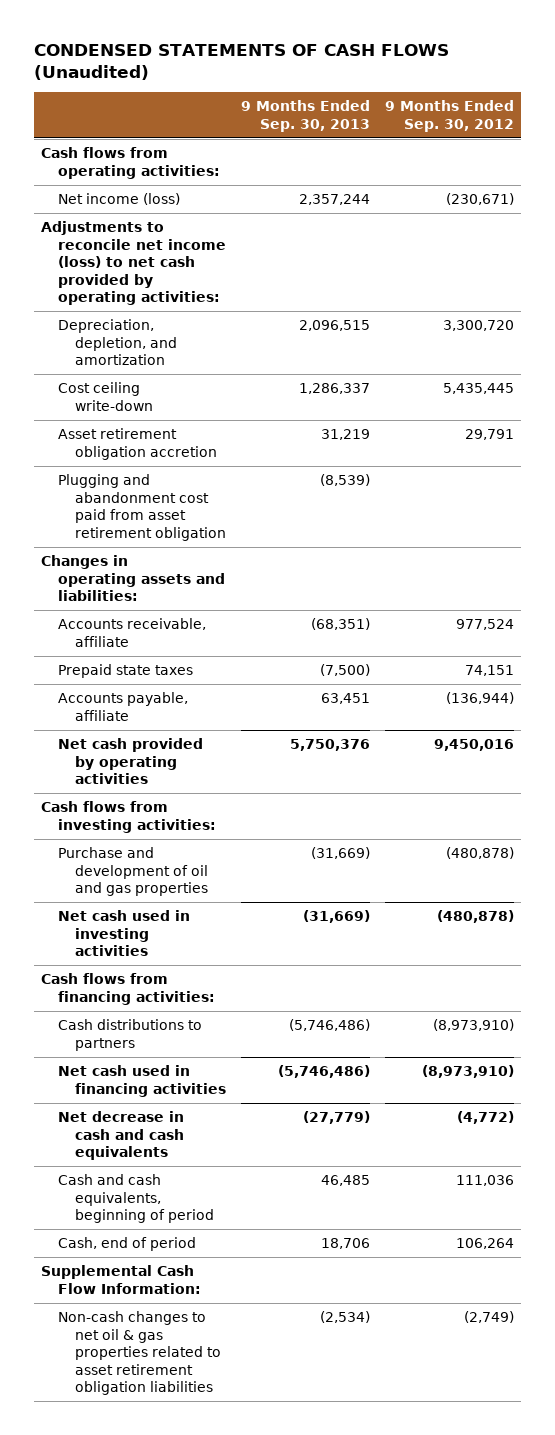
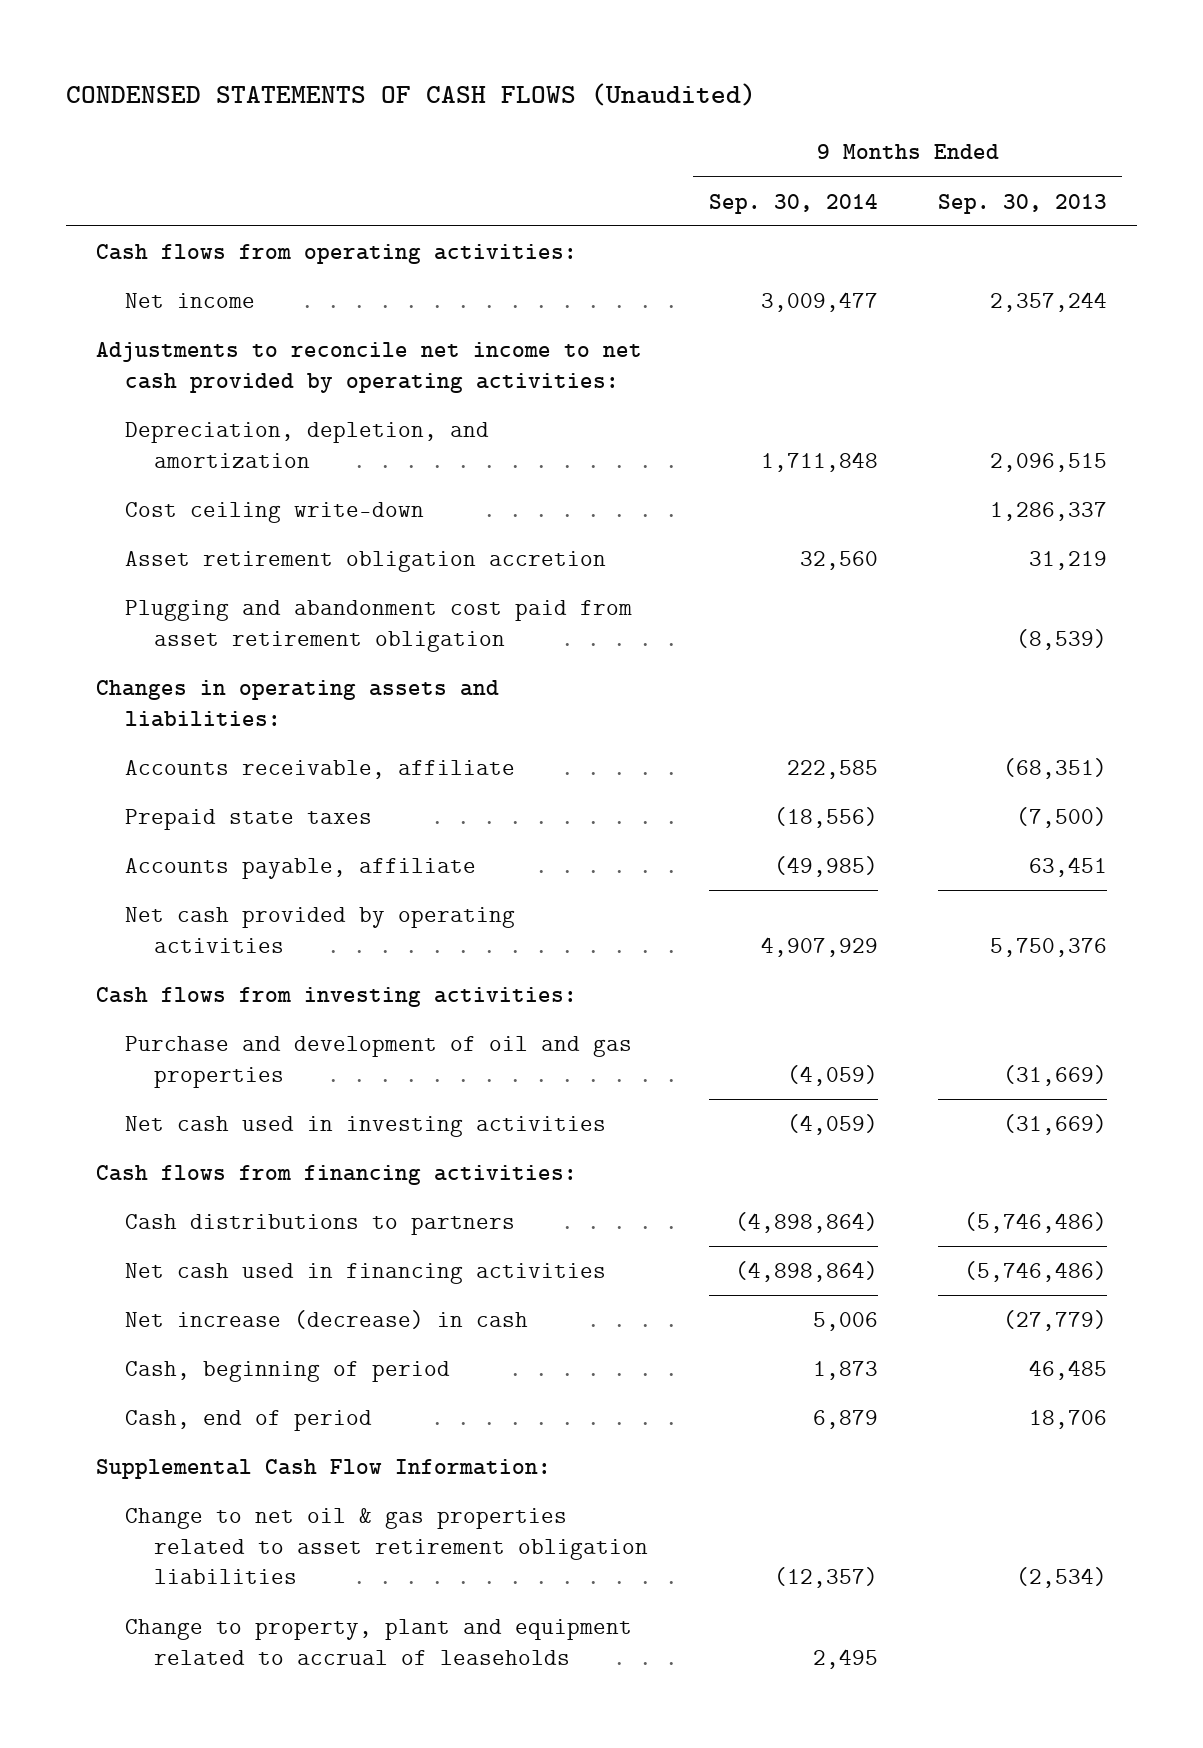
[384,100,514,132] 9 Months Ended Sep. 30, 2012 -> none
none -> [708,193,878,214] Sep. 30, 2014
[58,193,181,206] Net income (loss) -> [124,293,255,309] Net income
[41,221,227,306] Adjustments to reconcile net income (loss) to net cash provided by operating activities: -> [95,342,642,393] Adjustments to reconcile net income to net cash provided by operating activities:
[58,1111,185,1161] Net decrease in cash and cash equivalents -> [124,1310,528,1330] Net increase (decrease) in cash
[58,1174,215,1224] Cash and cash equivalents, beginning of period -> [124,1361,450,1383] Cash, beginning of period
[58,1311,222,1396] Non-cash changes to net oil & gas properties related to asset retirement obligation liabilities -> [124,1508,649,1585] Change to net oil & gas properties related to asset retirement obligation liabilities
none -> [124,1619,632,1665] Change to property, plant and equipment related to accrual of leaseholds

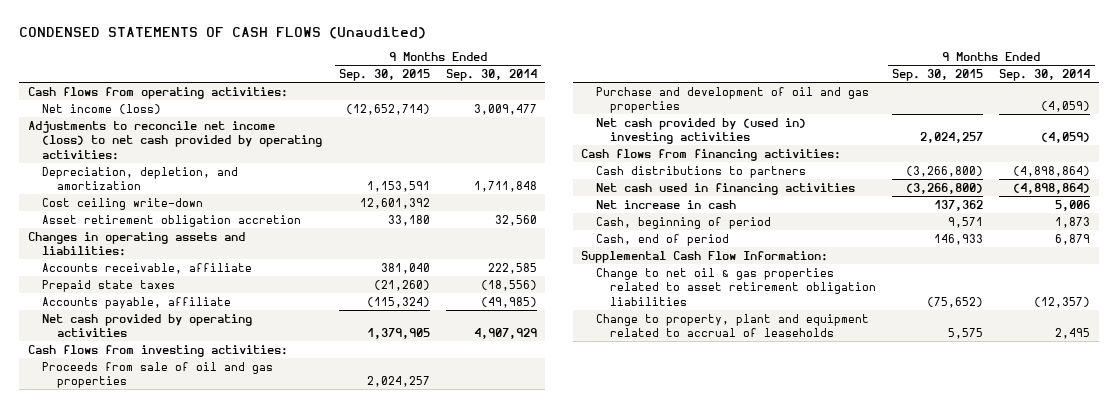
[937,193,1107,214] Sep. 30, 2013 -> none
none -> [338,68,430,81] Sep. 30, 2015
[124,293,255,309] Net income -> [42,103,162,114] Net income (loss)
[95,342,642,393] Adjustments to reconcile net income to net cash provided by operating activities: -> [27,120,323,160] Adjustments to reconcile net income (loss) to net cash provided by operating activities:
[124,600,632,652] Plugging and abandonment cost paid from asset retirement obligation -> none
none -> [42,361,274,389] Proceeds from sale of oil and gas properties
[124,1116,606,1138] Net cash used in investing activities -> [595,117,806,145] Net cash provided by (used in) investing activities
[124,1310,528,1330] Net increase (decrease) in cash -> [595,199,736,209] Net increase in cash

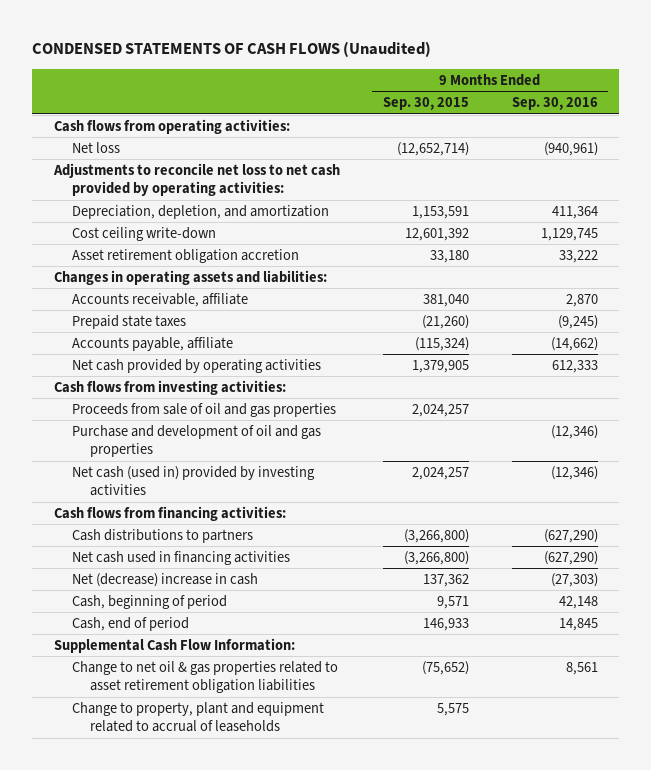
[446,68,538,81] Sep. 30, 2014 -> none
none -> [511,97,598,111] Sep. 30, 2016
[42,103,162,114] Net income (loss) -> [71,141,120,153] Net loss
[27,120,323,160] Adjustments to reconcile net income (loss) to net cash provided by operating activities: -> [52,162,340,197] Adjustments to reconcile net loss to net cash provided by operating activities:
[595,117,806,145] Net cash provided by (used in) investing activities -> [71,465,315,497] Net cash (used in) provided by investing activities
[595,199,736,209] Net increase in cash -> [71,572,258,587] Net (decrease) increase in cash

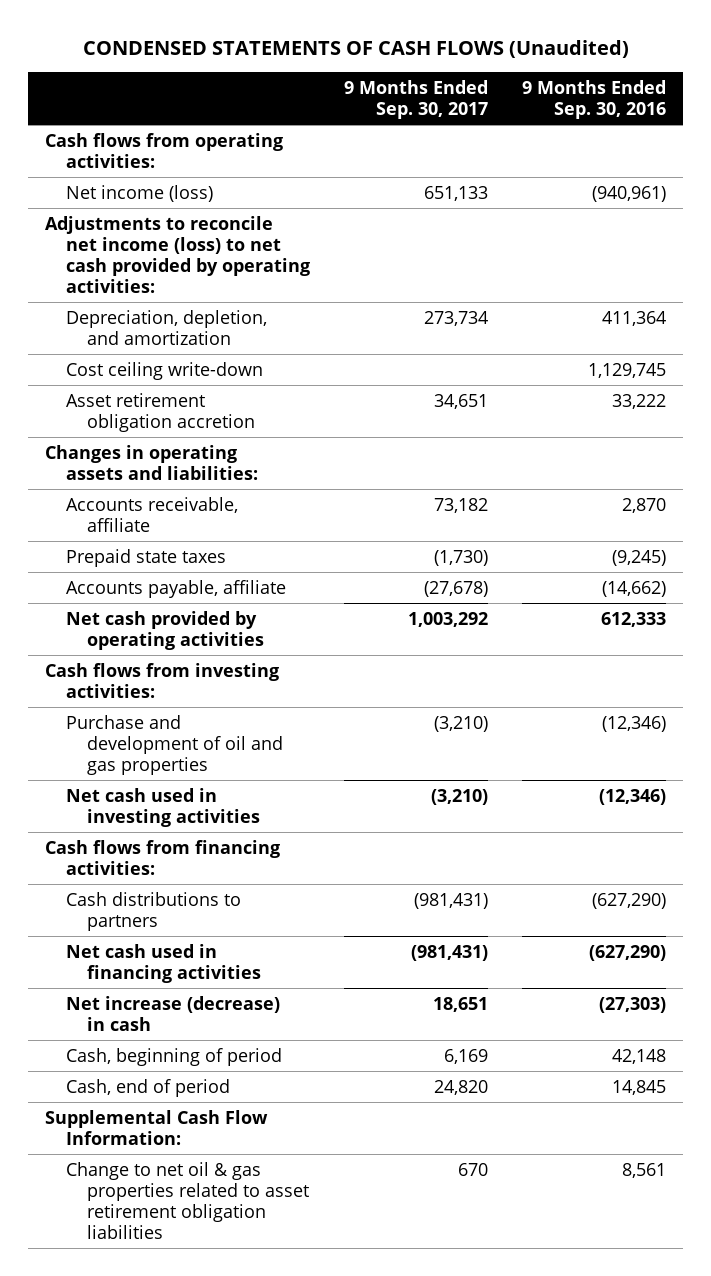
[382,97,469,111] Sep. 30, 2015 -> none
none -> [344,79,489,120] 9 Months Ended Sep. 30, 2017
[71,141,120,153] Net loss -> [65,184,213,202] Net income (loss)
[52,162,340,197] Adjustments to reconcile net loss to net cash provided by operating activities: -> [44,215,310,294] Adjustments to reconcile net income (loss) to net cash provided by operating activities:
[71,402,336,417] Proceeds from sale of oil and gas properties -> none
[71,465,315,497] Net cash (used in) provided by investing activities -> [65,787,260,827] Net cash used in investing activities
[71,572,258,587] Net (decrease) increase in cash -> [65,995,280,1031] Net increase (decrease) in cash
[71,701,324,733] Change to property, plant and equipment related to accrual of leaseholds -> none

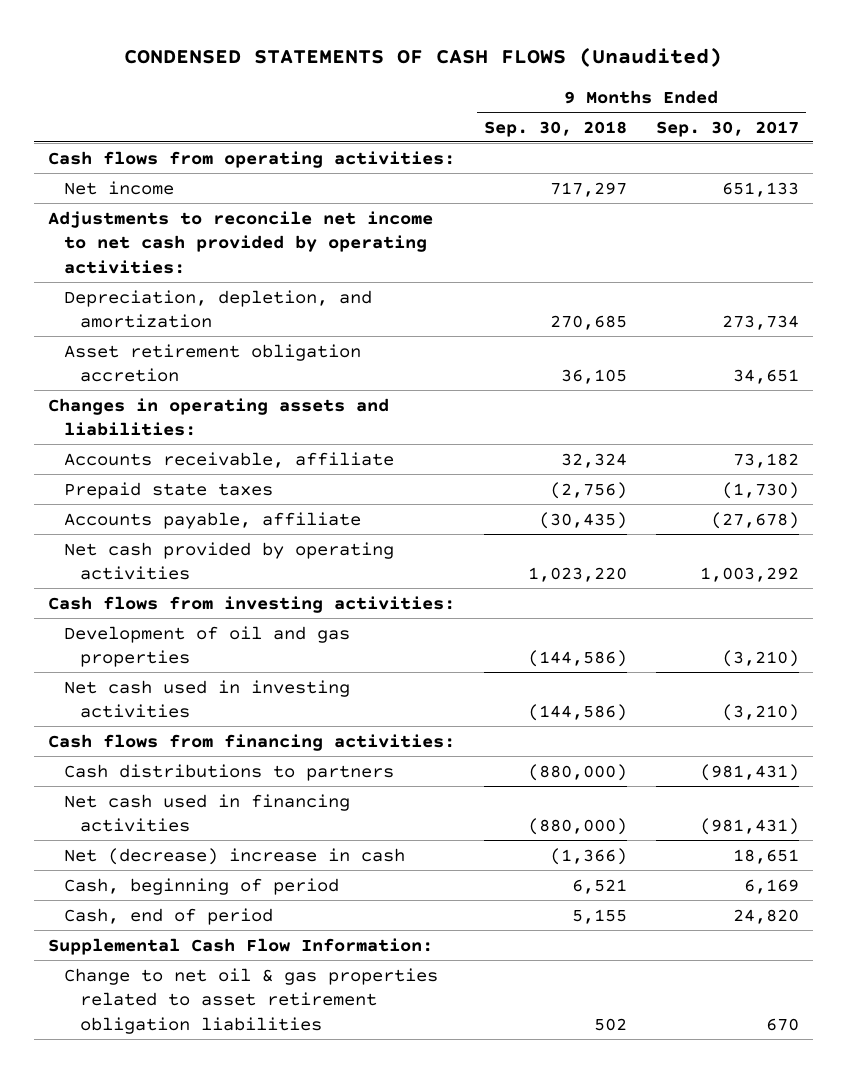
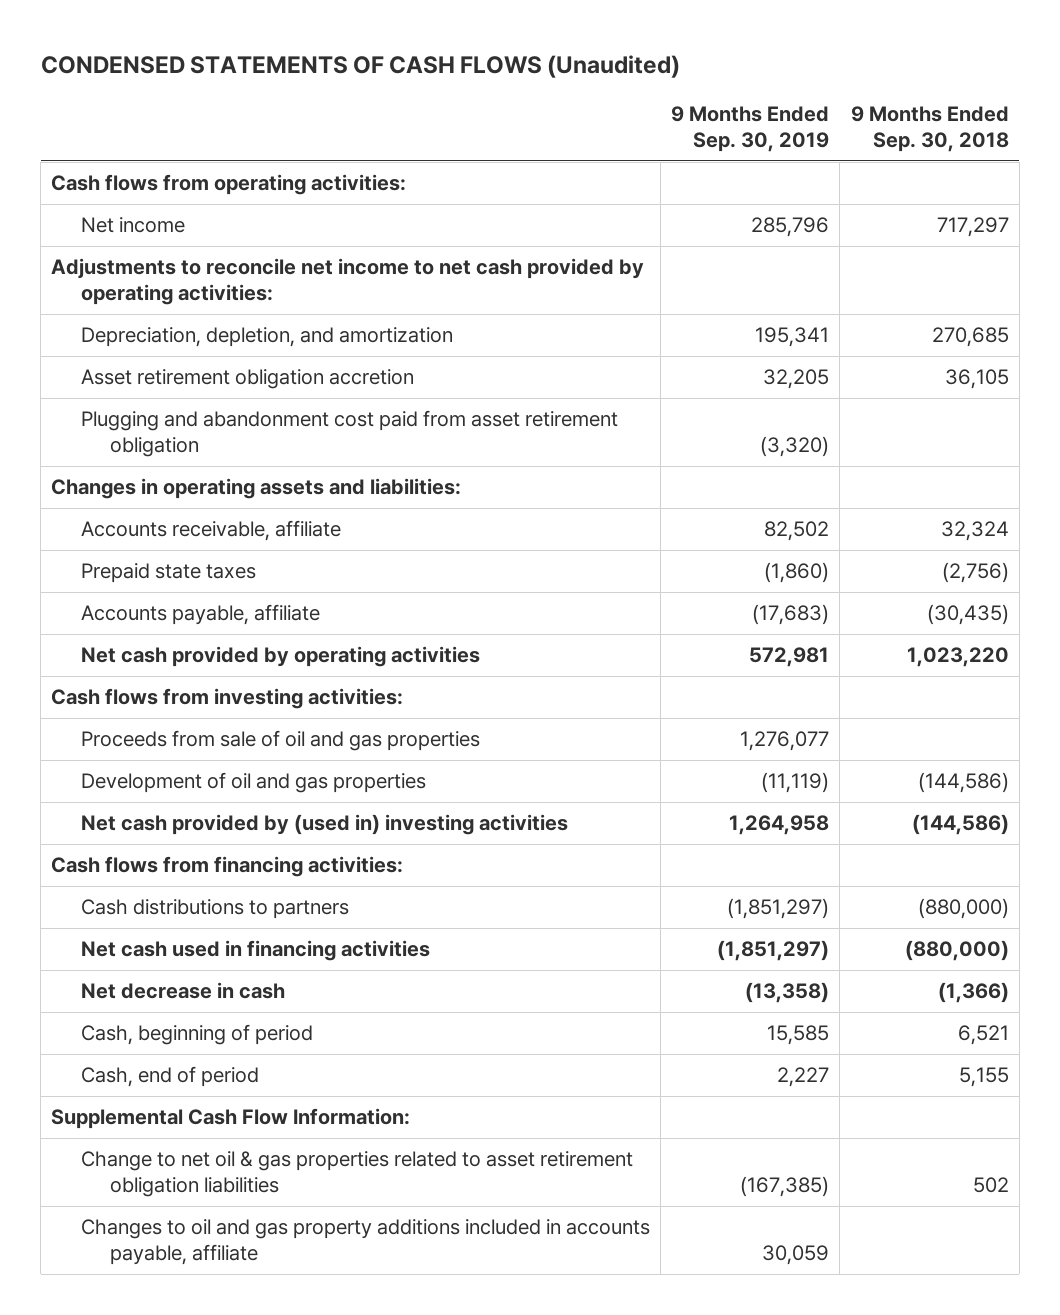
[655,120,799,137] Sep. 30, 2017 -> none
none -> [671,106,830,153] 9 Months Ended Sep. 30, 2019
none -> [80,410,618,458] Plugging and abandonment cost paid from asset retirement obligation
none -> [80,730,480,752] Proceeds from sale of oil and gas properties
[64,679,351,719] Net cash used in investing activities -> [80,814,568,836] Net cash provided by (used in) investing activities
[64,847,406,865] Net (decrease) increase in cash -> [80,982,285,1000] Net decrease in cash
none -> [80,1219,650,1266] Changes to oil and gas property additions included in accounts payable, affiliate

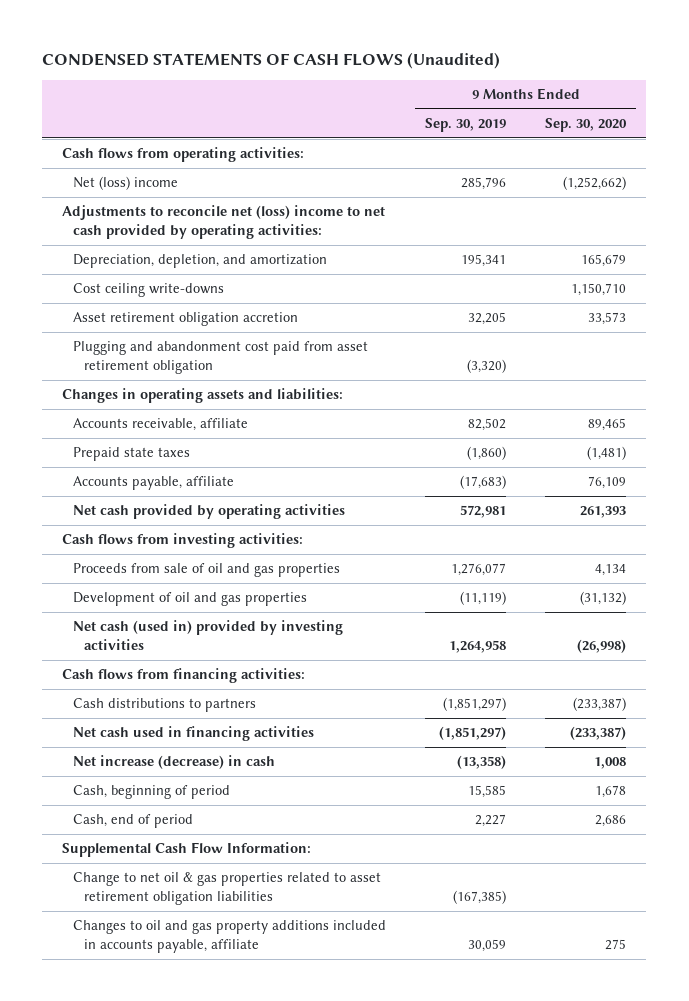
[850,106,1009,153] 9 Months Ended Sep. 30, 2018 -> none
none -> [545,118,628,133] Sep. 30, 2020
[80,217,185,234] Net income -> [72,176,178,191] Net (loss) income
[51,258,645,306] Adjustments to reconcile net income to net cash provided by operating activities: -> [62,205,386,240] Adjustments to reconcile net (loss) income to net cash provided by operating activities:
none -> [72,283,224,298] Cost ceiling write-downs
[80,814,568,836] Net cash provided by (used in) investing activities -> [72,620,343,651] Net cash (used in) provided by investing activities
[80,982,285,1000] Net decrease in cash -> [72,755,275,770] Net increase (decrease) in cash

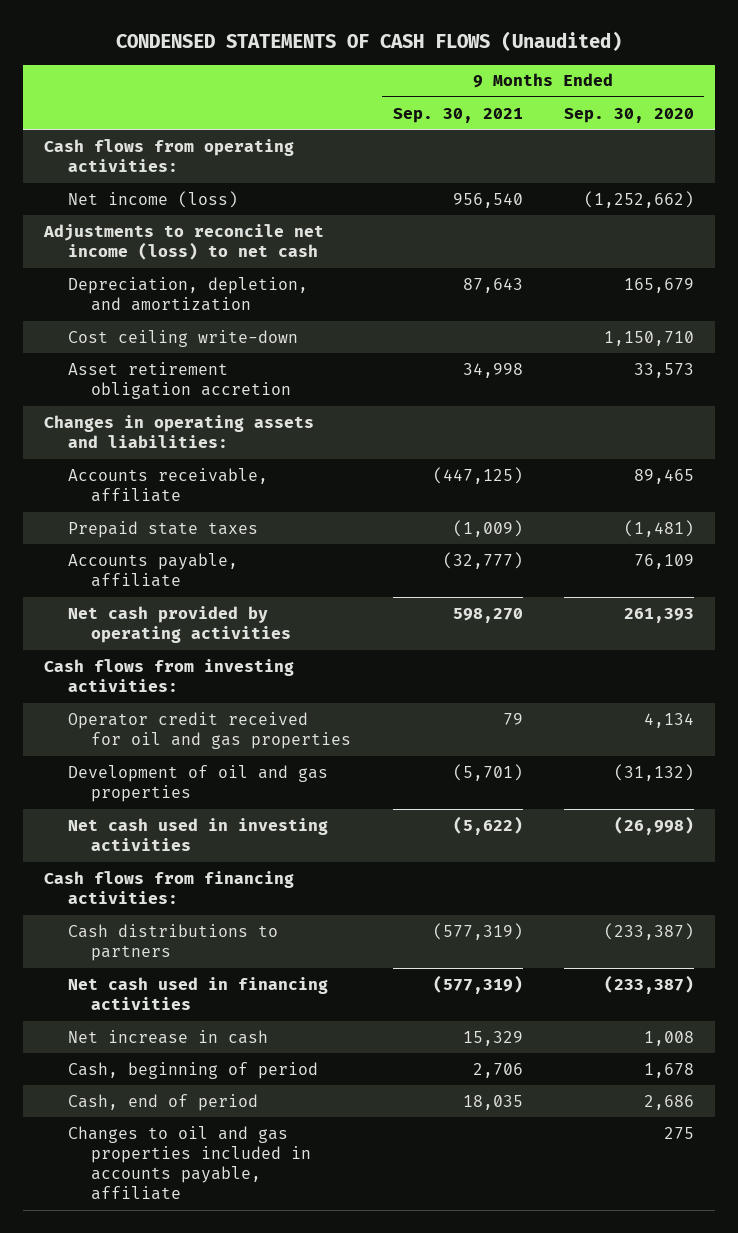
[425,118,507,133] Sep. 30, 2019 -> none
none -> [392,107,523,123] Sep. 30, 2021
[72,176,178,191] Net (loss) income -> [67,190,238,208] Net income (loss)
[62,205,386,240] Adjustments to reconcile net (loss) income to net cash provided by operating activities: -> [43,223,325,260] Adjustments to reconcile net income (loss) to net cash
[72,283,224,298] Cost ceiling write-downs -> [67,329,298,347] Cost ceiling write-down
[72,341,368,375] Plugging and abandonment cost paid from asset retirement obligation -> none
[72,563,340,578] Proceeds from sale of oil and gas properties -> [67,711,352,749] Operator credit received for oil and gas properties
[72,620,343,651] Net cash (used in) provided by investing activities -> [67,817,328,851] Net cash used in investing activities
[72,755,275,770] Net increase (decrease) in cash -> [67,1029,268,1044] Net increase in cash
[62,842,312,858] Supplemental Cash Flow Information: -> none
[72,872,381,906] Change to net oil & gas properties related to asset retirement obligation liabilities -> none
[72,920,386,954] Changes to oil and gas property additions included in accounts payable, affiliate -> [67,1125,312,1201] Changes to oil and gas properties included in accounts payable, affiliate

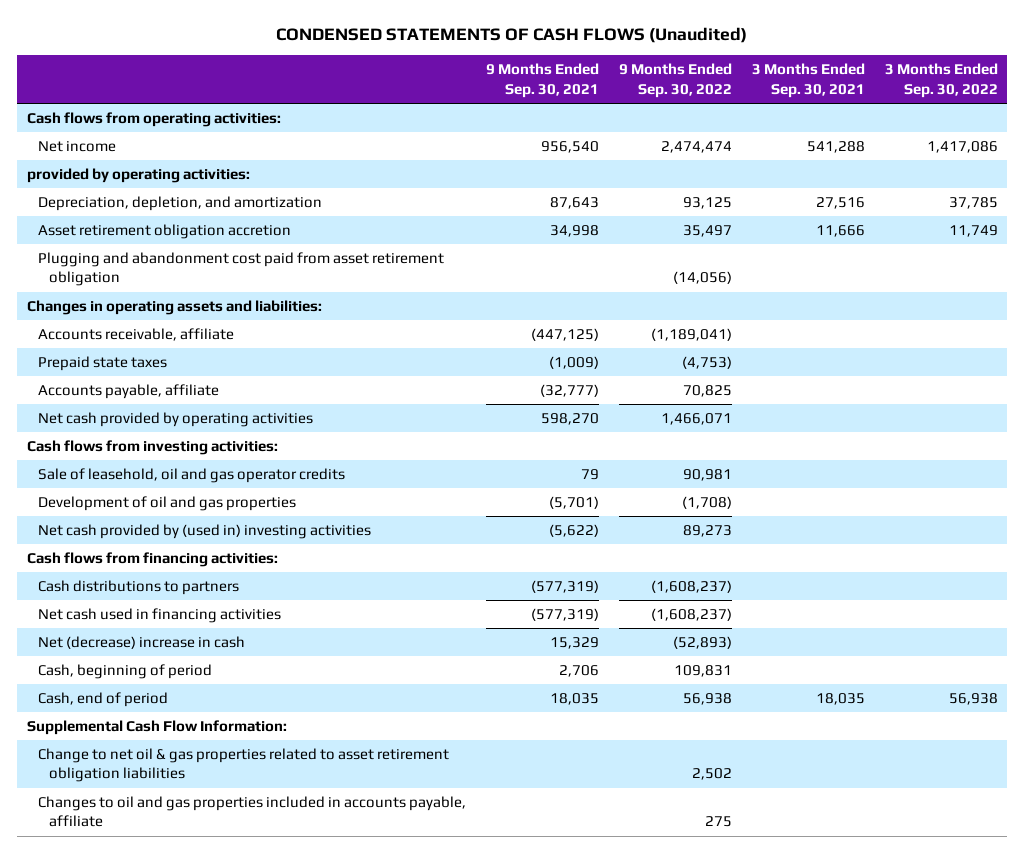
[564,107,695,123] Sep. 30, 2020 -> none
none -> [618,63,732,98] 9 Months Ended Sep. 30, 2022
none -> [751,63,865,98] 3 Months Ended Sep. 30, 2021
none -> [884,63,998,98] 3 Months Ended Sep. 30, 2022
[67,190,238,208] Net income (loss) -> [38,141,117,153] Net income
[43,223,325,260] Adjustments to reconcile net income (loss) to net cash -> [26,168,250,184] provided by operating activities:
[67,329,298,347] Cost ceiling write-down -> none
none -> [38,252,445,287] Plugging and abandonment cost paid from asset retirement obligation
[67,711,352,749] Operator credit received for oil and gas properties -> [38,468,346,484] Sale of leasehold, oil and gas operator credits
[67,817,328,851] Net cash used in investing activities -> [38,524,372,540] Net cash provided by (used in) investing activities
[67,1029,268,1044] Net increase in cash -> [38,636,246,650] Net (decrease) increase in cash
none -> [26,720,287,736] Supplemental Cash Flow Information:
none -> [38,748,450,783] Change to net oil & gas properties related to asset retirement obligation liabilities

